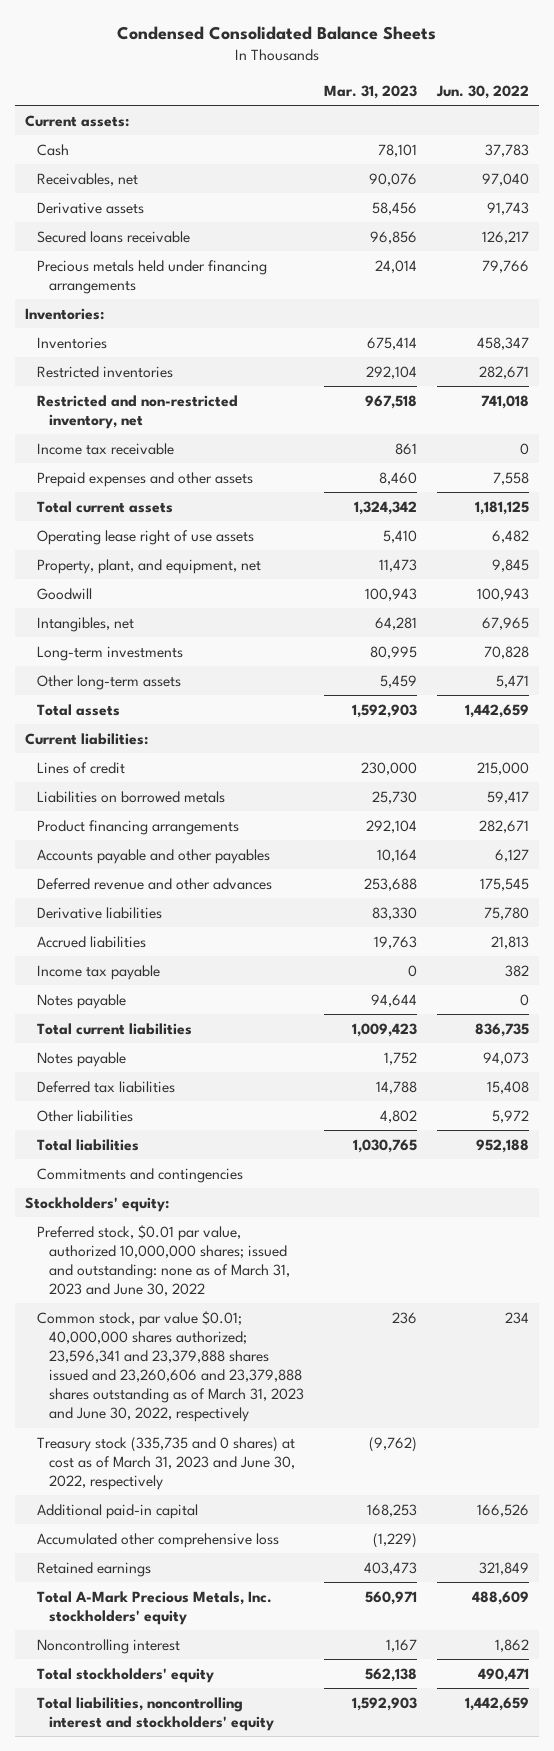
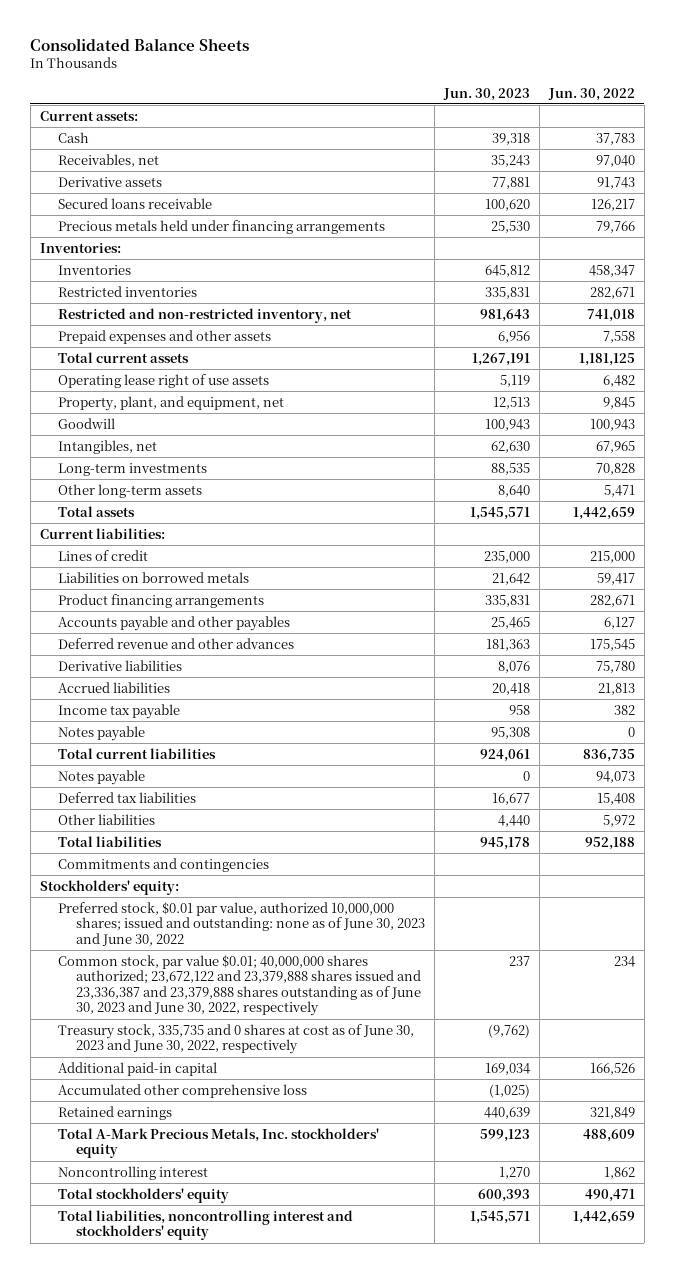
[117,26,437,41] Condensed Consolidated Balance Sheets -> [30,37,250,51] Consolidated Balance Sheets
[324,84,418,99] Mar. 31, 2023 -> none
none -> [442,87,530,101] Jun. 30, 2023
[37,442,175,455] Income tax receivable -> none
[37,1224,291,1296] Preferred stock, $0.01 par value, authorized 10,000,000 shares; issued and outstanding: none as of March 31, 2023 and June 30, 2022 -> [57,901,426,946] Preferred stock, $0.01 par value, authorized 10,000,000 shares; issued and outstanding: none as of June 30, 2023 and June 30, 2022
[37,1310,305,1423] Common stock, par value $0.01; 40,000,000 shares authorized; 23,596,341 and 23,379,888 shares issued and 23,260,606 and 23,379,888 shares outstanding as of March 31, 2023 and June 30, 2022, respectively -> [57,954,422,1017] Common stock, par value $0.01; 40,000,000 shares authorized; 23,672,122 and 23,379,888 shares issued and 23,336,387 and 23,379,888 shares outstanding as of June 30, 2023 and June 30, 2022, respectively
[37,1436,296,1490] Treasury stock (335,735 and 0 shares) at cost as of March 31, 2023 and June 30, 2022, respectively -> [57,1023,414,1055] Treasury stock, 335,735 and 0 shares at cost as of June 30, 2023 and June 30, 2022, respectively

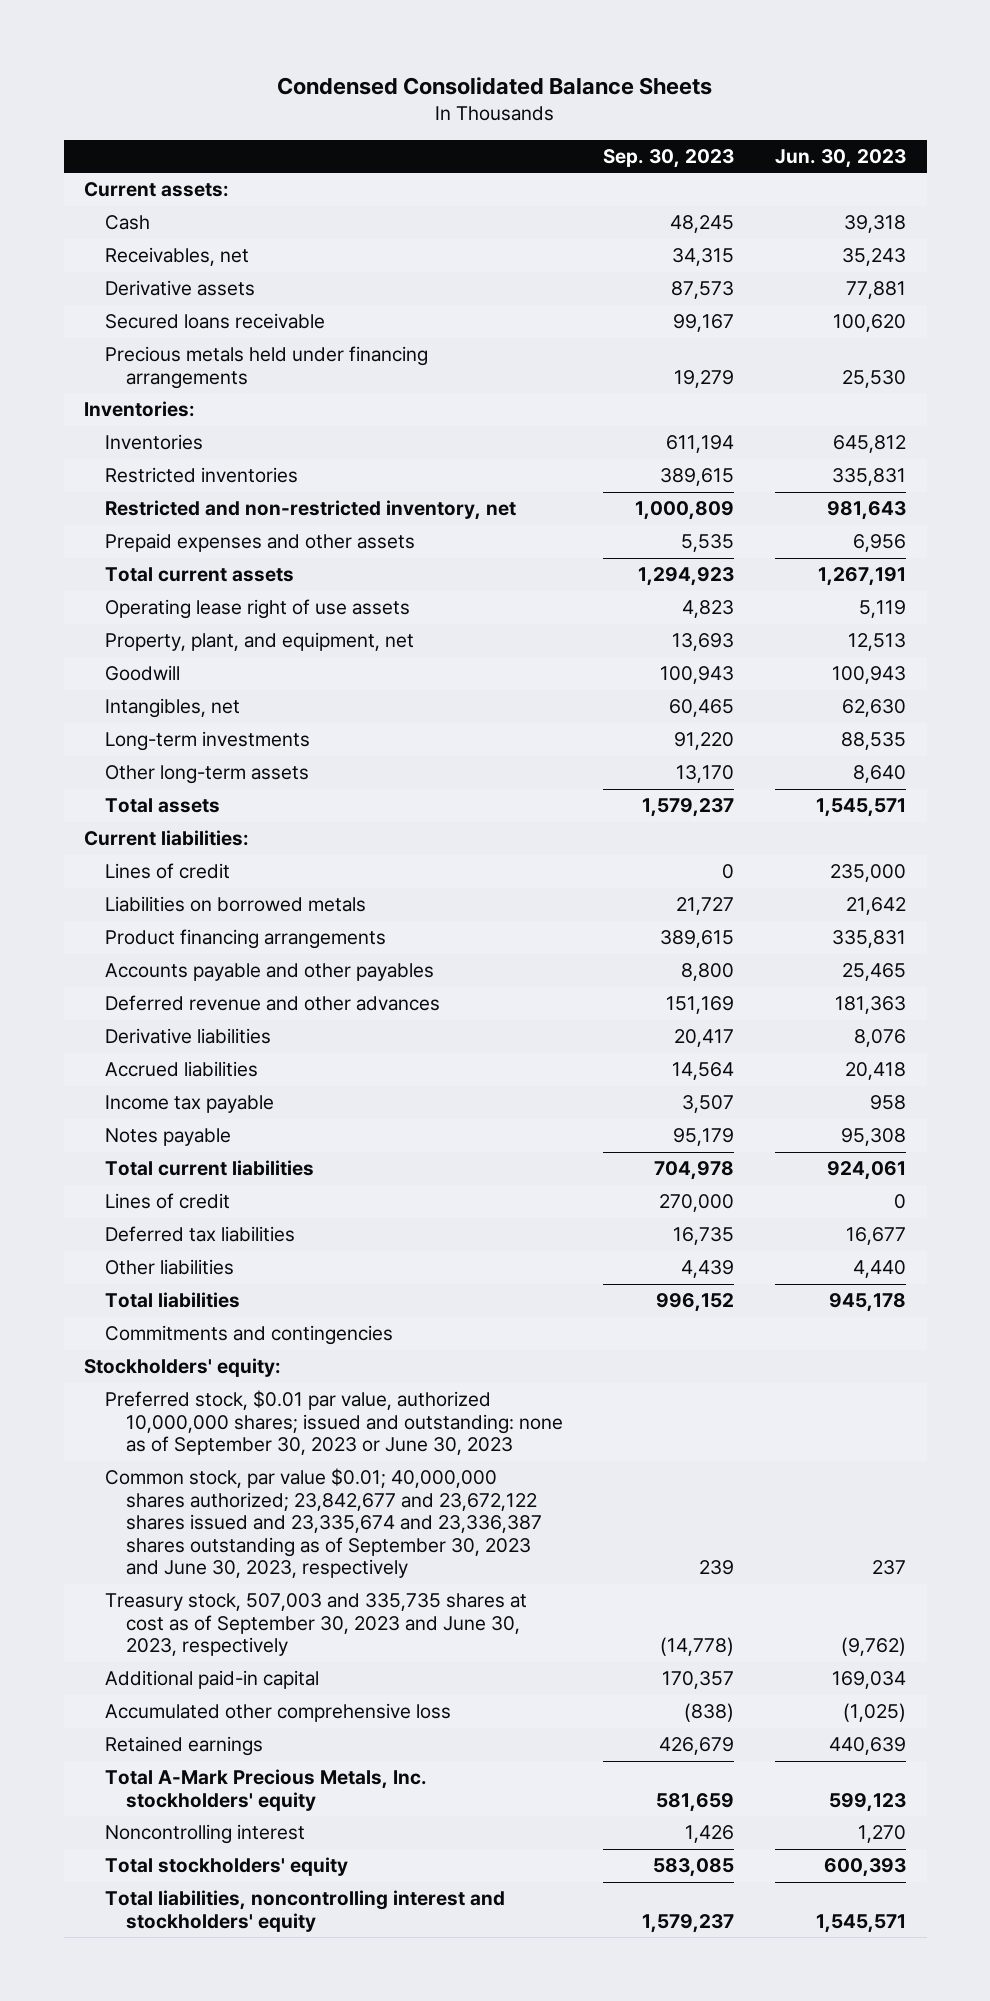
[30,37,250,51] Consolidated Balance Sheets -> [277,76,713,95] Condensed Consolidated Balance Sheets
[547,87,635,101] Jun. 30, 2022 -> none
none -> [603,148,735,168] Sep. 30, 2023
[57,769,145,785] Notes payable -> none
none -> [104,1193,230,1210] Lines of credit
[57,901,426,946] Preferred stock, $0.01 par value, authorized 10,000,000 shares; issued and outstanding: none as of June 30, 2023 and June 30, 2022 -> [104,1390,563,1456] Preferred stock, $0.01 par value, authorized 10,000,000 shares; issued and outstanding: none as of September 30, 2023 or June 30, 2023
[57,954,422,1017] Common stock, par value $0.01; 40,000,000 shares authorized; 23,672,122 and 23,379,888 shares issued and 23,336,387 and 23,379,888 shares outstanding as of June 30, 2023 and June 30, 2022, respectively -> [104,1468,542,1579] Common stock, par value $0.01; 40,000,000 shares authorized; 23,842,677 and 23,672,122 shares issued and 23,335,674 and 23,336,387 shares outstanding as of September 30, 2023 and June 30, 2023, respectively
[57,1023,414,1055] Treasury stock, 335,735 and 0 shares at cost as of June 30, 2023 and June 30, 2022, respectively -> [104,1593,527,1657] Treasury stock, 507,003 and 335,735 shares at cost as of September 30, 2023 and June 30, 2023, respectively

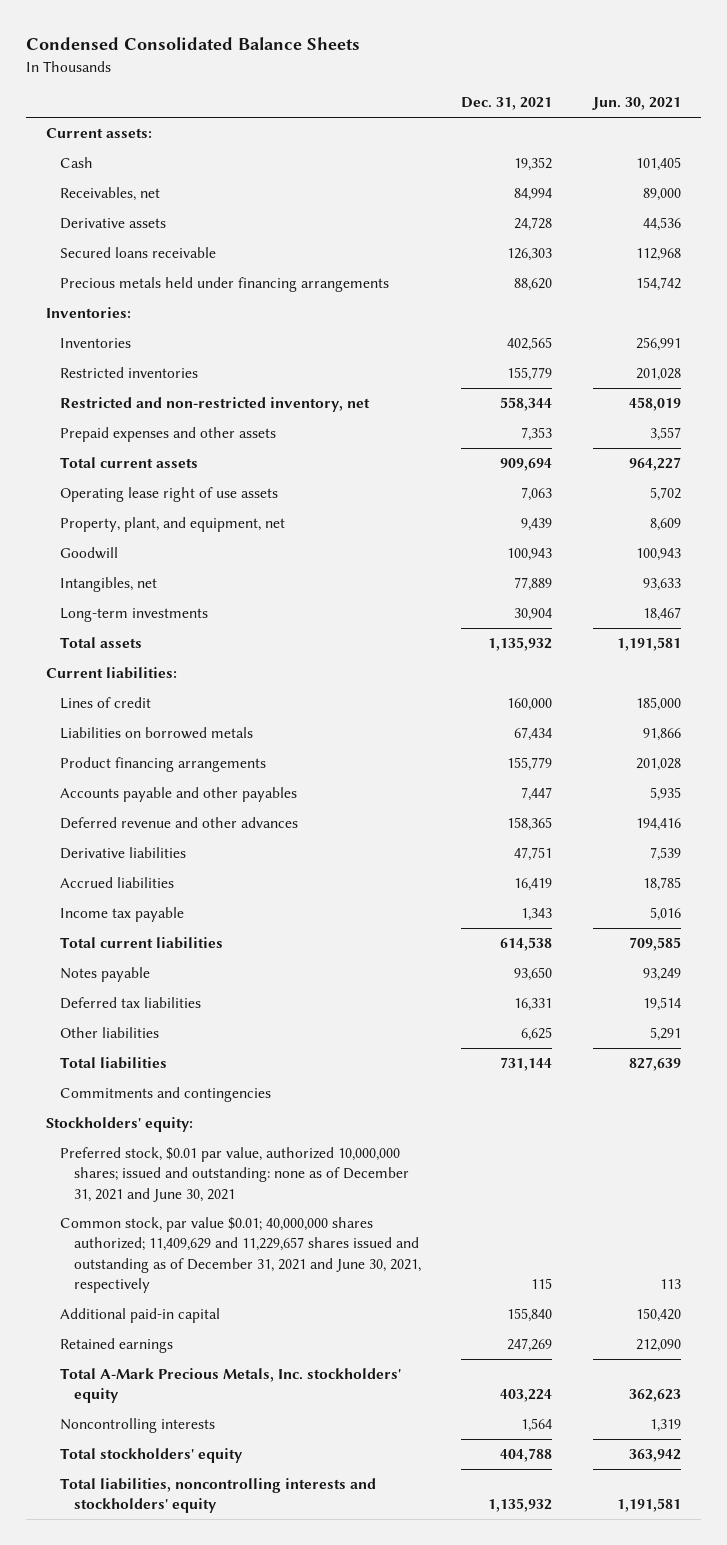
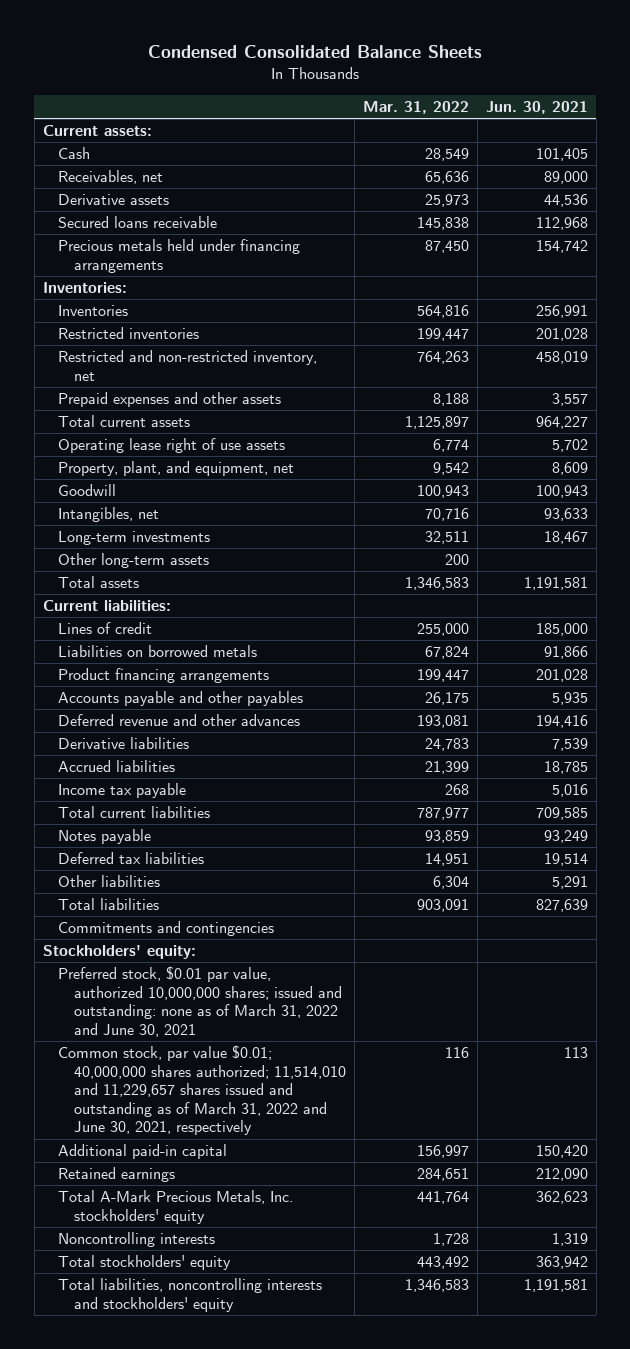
[461,97,553,111] Dec. 31, 2021 -> none
none -> [362,101,469,115] Mar. 31, 2022
none -> [58,553,210,569] Other long-term assets
[60,1146,409,1202] Preferred stock, $0.01 par value, authorized 10,000,000 shares; issued and outstanding: none as of December 31, 2021 and June 30, 2021 -> [58,966,342,1037] Preferred stock, $0.01 par value, authorized 10,000,000 shares; issued and outstanding: none as of March 31, 2022 and June 30, 2021
[60,1216,421,1294] Common stock, par value $0.01; 40,000,000 shares authorized; 11,409,629 and 11,229,657 shares issued and outstanding as of December 31, 2021 and June 30, 2021, respectively -> [58,1045,346,1136] Common stock, par value $0.01; 40,000,000 shares authorized; 11,514,010 and 11,229,657 shares issued and outstanding as of March 31, 2022 and June 30, 2021, respectively

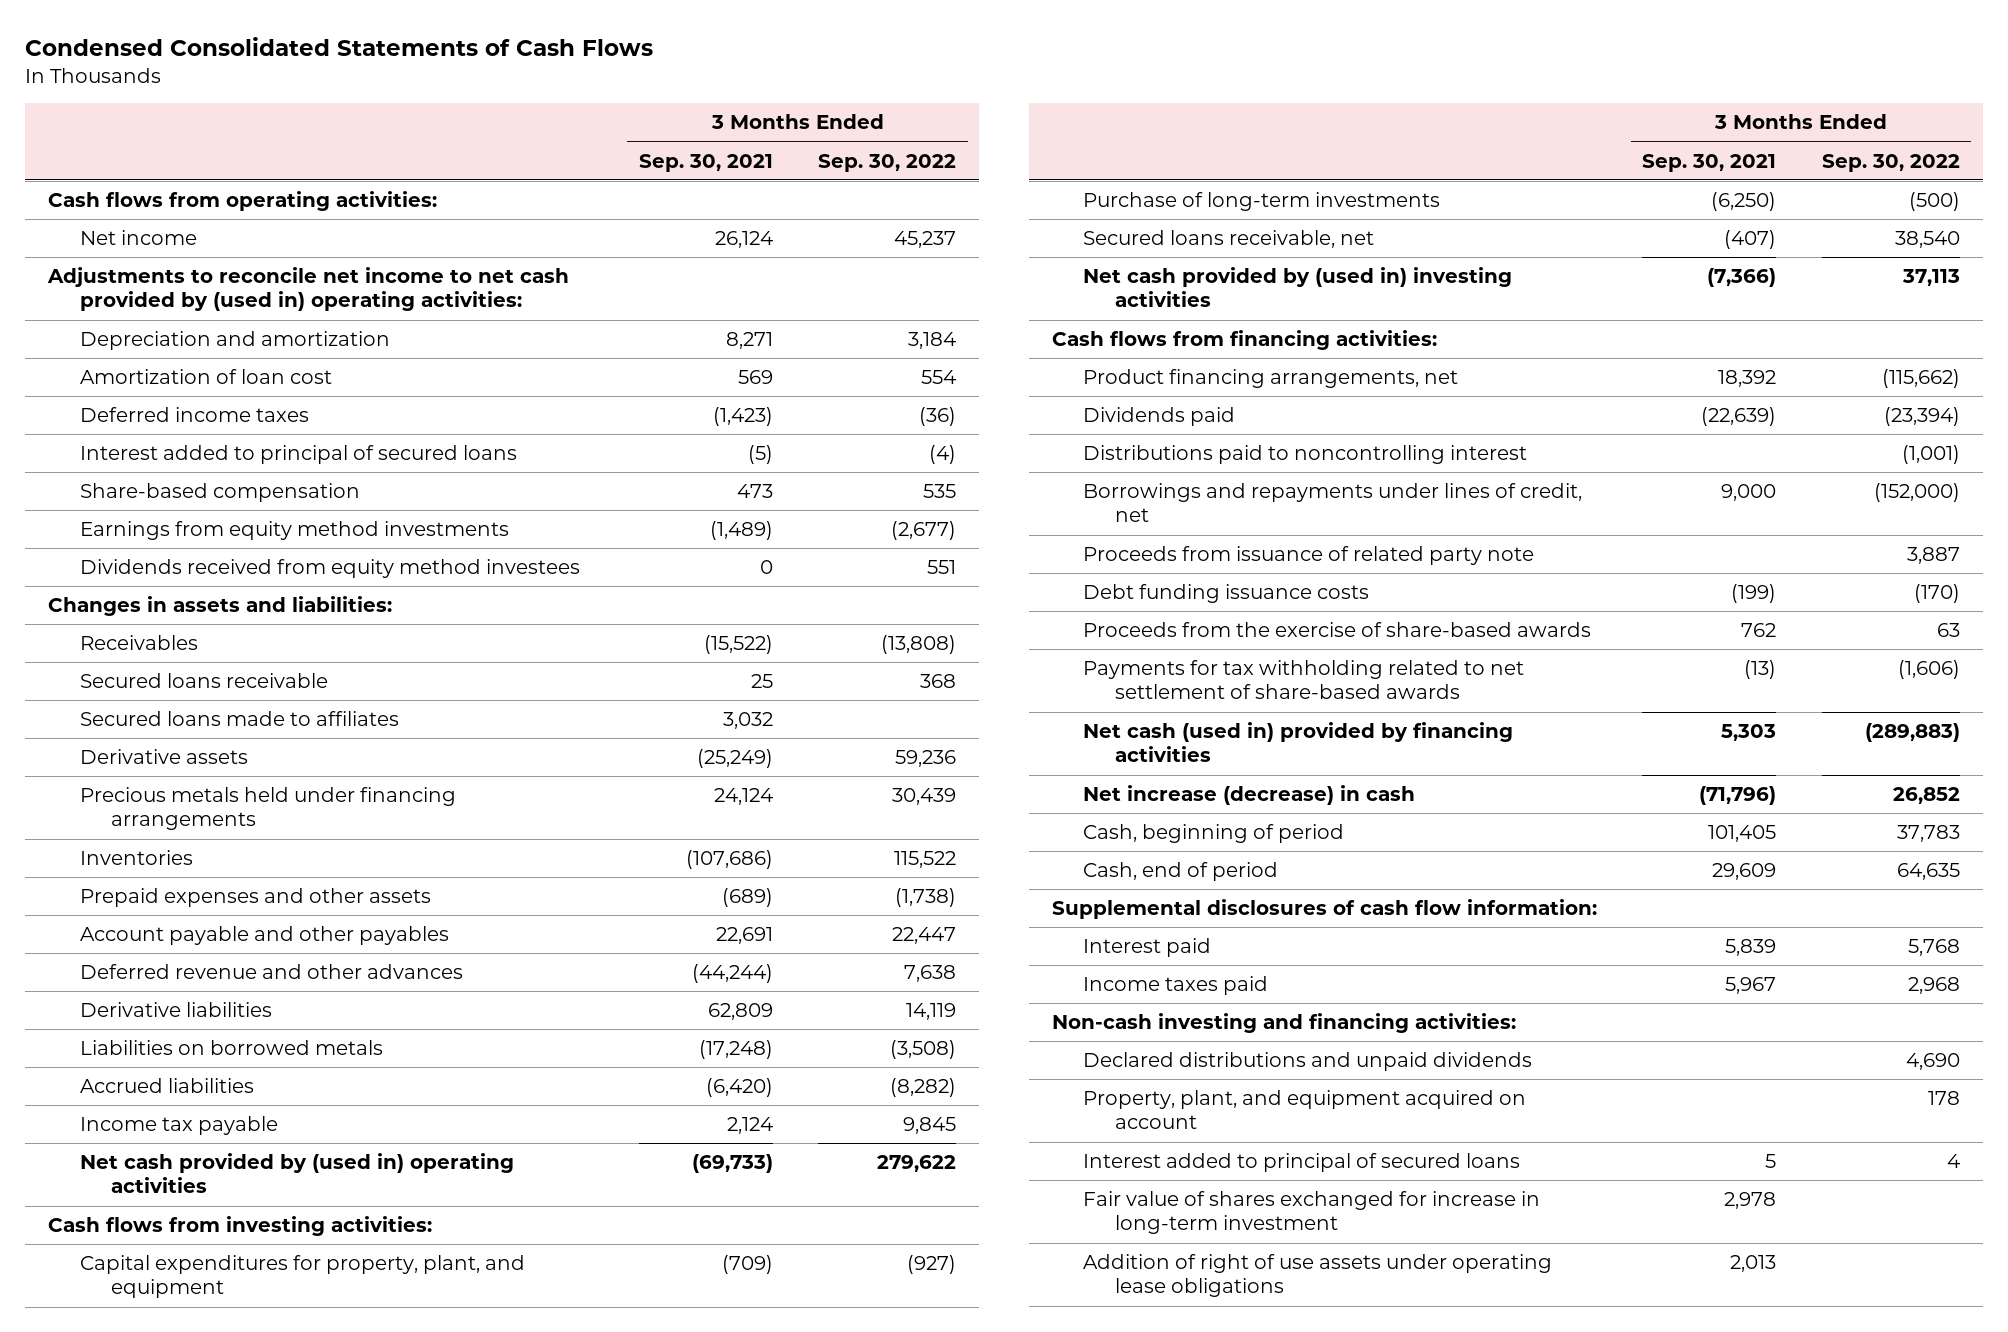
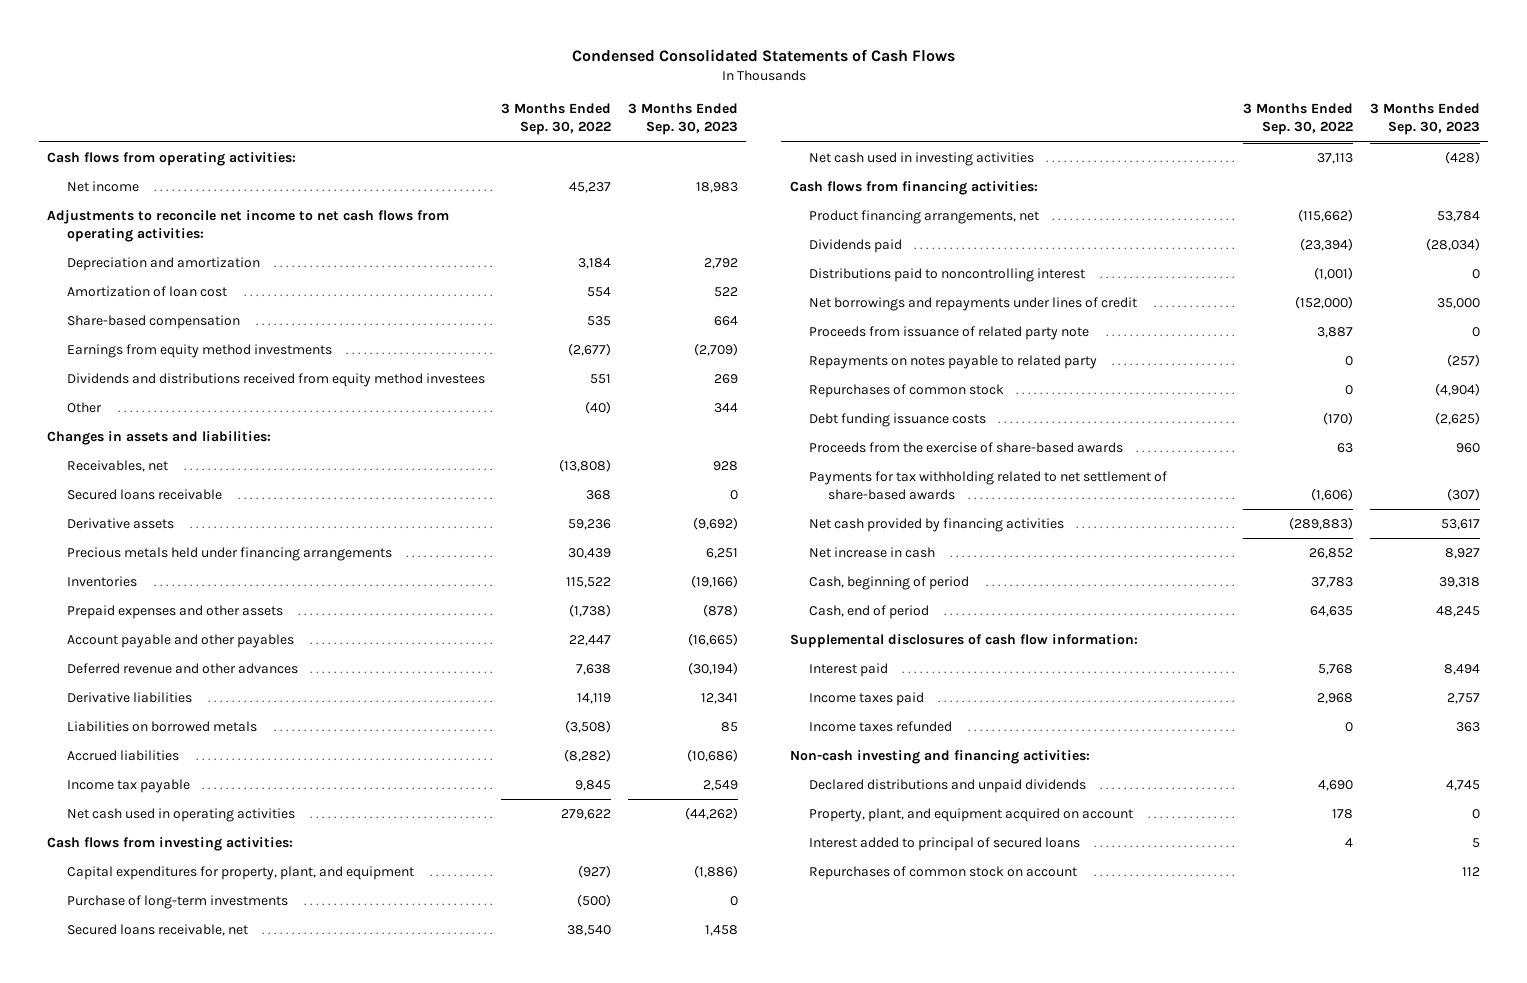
[638,153,773,172] Sep. 30, 2021 -> none
none -> [627,103,738,136] 3 Months Ended Sep. 30, 2023
[47,267,570,312] Adjustments to reconcile net income to net cash provided by (used in) operating activities: -> [47,209,450,243] Adjustments to reconcile net income to net cash flows from operating activities:
[79,407,309,423] Deferred income taxes -> none
[79,445,517,465] Interest added to principal of secured loans -> none
[79,559,580,579] Dividends received from equity method investees -> [66,372,485,387] Dividends and distributions received from equity method investees
none -> [66,401,102,413] Other
[79,635,198,651] Receivables -> [66,459,168,472] Receivables, net
[79,711,399,727] Secured loans made to affiliates -> none
[79,1153,514,1194] Net cash provided by (used in) operating activities -> [66,807,295,822] Net cash used in operating activities
[1083,267,1513,308] Net cash provided by (used in) investing activities -> [808,151,1034,166] Net cash used in investing activities
[1083,483,1583,523] Borrowings and repayments under lines of credit, net -> [808,296,1137,311] Net borrowings and repayments under lines of credit
none -> [808,354,1097,369] Repayments on notes payable to related party
none -> [808,383,1004,398] Repurchases of common stock
[1083,722,1514,763] Net cash (used in) provided by financing activities -> [808,517,1064,532] Net cash provided by financing activities
[1083,785,1416,806] Net increase (decrease) in cash -> [808,546,935,558] Net increase in cash
none -> [808,720,952,732] Income taxes refunded
[1083,1191,1541,1235] Fair value of shares exchanged for increase in long-term investment -> none
[1083,1254,1553,1298] Addition of right of use assets under operating lease obligations -> none
none -> [808,865,1077,880] Repurchases of common stock on account

